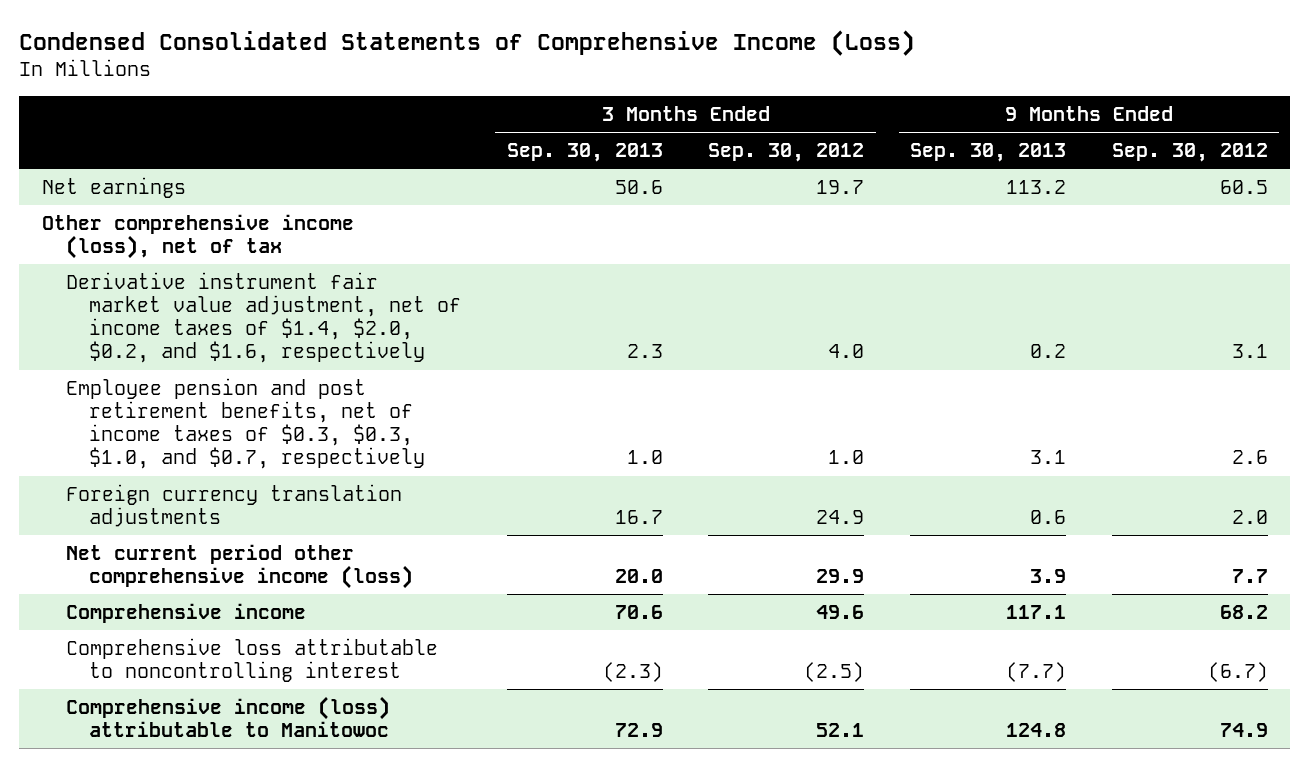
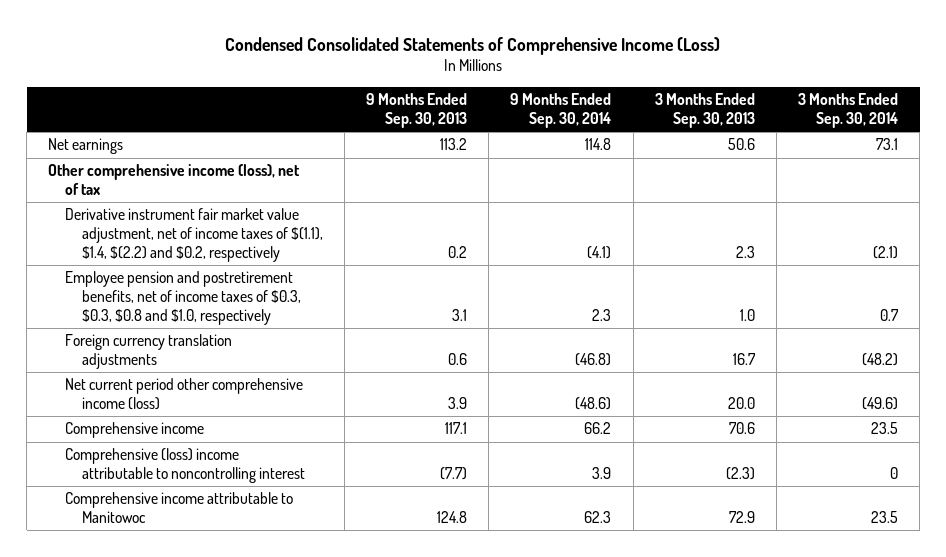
[708,143,865,163] Sep. 30, 2012 -> none
[1111,143,1268,163] Sep. 30, 2012 -> none
none -> [510,93,612,128] 9 Months Ended Sep. 30, 2014
none -> [798,93,899,128] 3 Months Ended Sep. 30, 2014
[65,272,462,364] Derivative instrument fair market value adjustment, net of income taxes of $1.4, $2.0, $0.2, and $1.6, respectively -> [65,208,323,262] Derivative instrument fair market value adjustment, net of income taxes of $(1.1), $1.4, $(2.2) and $0.2, respectively
[65,378,426,470] Employee pension and post retirement benefits, net of income taxes of $0.3, $0.3, $1.0, and $0.7, respectively -> [65,271,301,325] Employee pension and postretirement benefits, net of income taxes of $0.3, $0.3, $0.8 and $1.0, respectively
[65,638,438,683] Comprehensive loss attributable to noncontrolling interest -> [65,448,305,484] Comprehensive (loss) income attributable to noncontrolling interest
[65,696,390,738] Comprehensive income (loss) attributable to Manitowoc -> [65,492,294,524] Comprehensive income attributable to Manitowoc

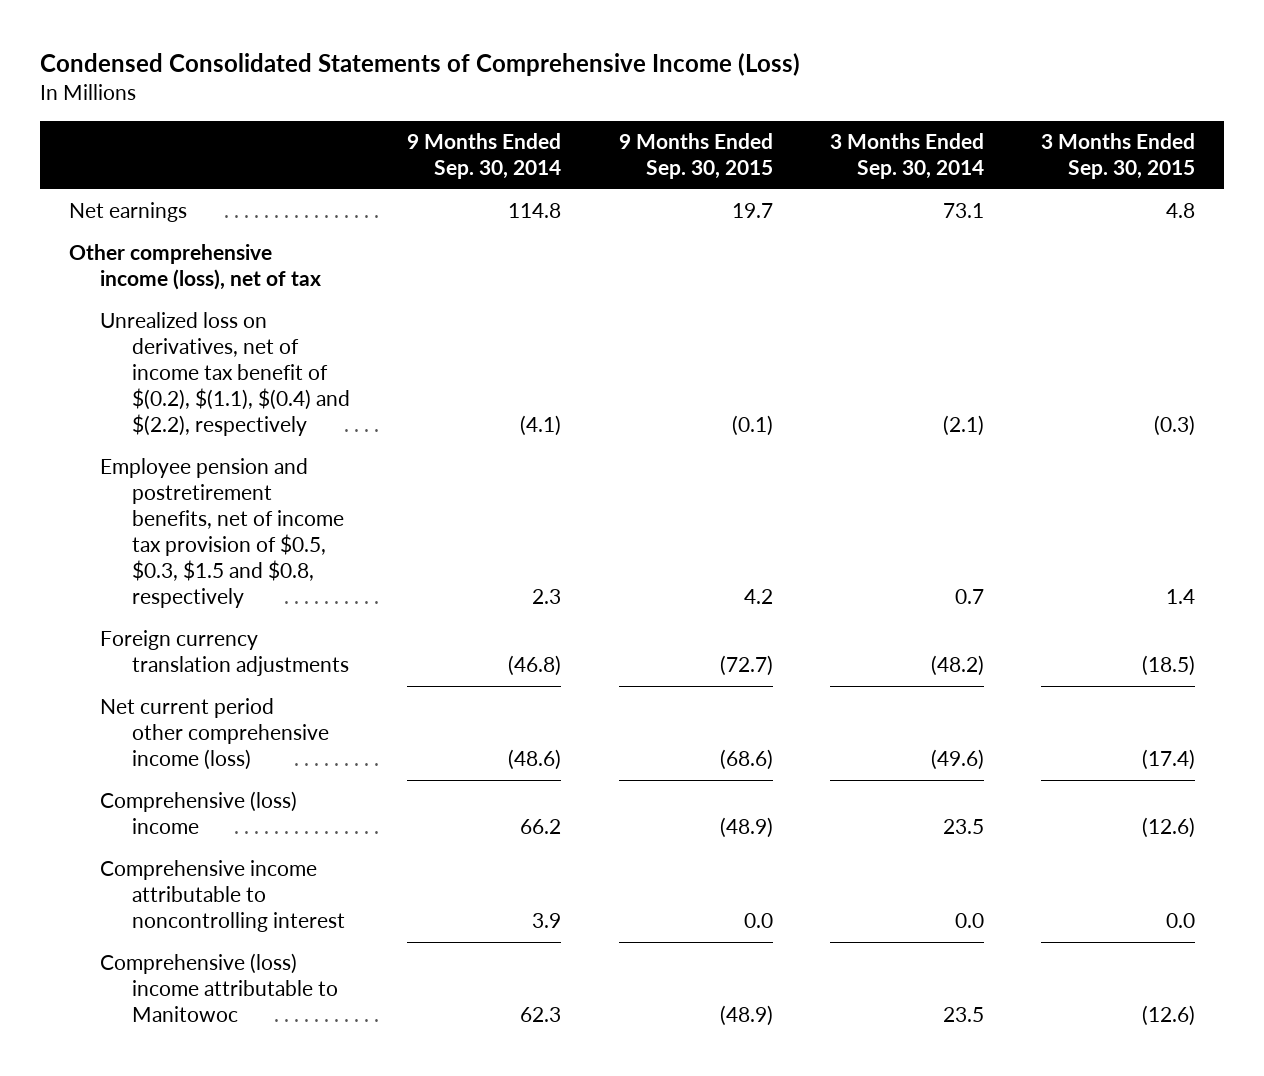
[366,93,468,128] 9 Months Ended Sep. 30, 2013 -> none
[654,93,755,128] 3 Months Ended Sep. 30, 2013 -> none
none -> [618,133,773,180] 9 Months Ended Sep. 30, 2015
none -> [1041,133,1196,180] 3 Months Ended Sep. 30, 2015
[65,208,323,262] Derivative instrument fair market value adjustment, net of income taxes of $(1.1), $1.4, $(2.2) and $0.2, respectively -> [100,312,351,437] Unrealized loss on derivatives, net of income tax benefit of $(0.2), $(1.1), $(0.4) and $(2.2), respectively
[65,271,301,325] Employee pension and postretirement benefits, net of income taxes of $0.3, $0.3, $0.8 and $1.0, respectively -> [100,458,345,609] Employee pension and postretirement benefits, net of income tax provision of $0.5, $0.3, $1.5 and $0.8, respectively
[65,422,205,439] Comprehensive income -> [100,791,298,835] Comprehensive (loss) income
[65,448,305,484] Comprehensive (loss) income attributable to noncontrolling interest -> [100,860,346,933] Comprehensive income attributable to noncontrolling interest
[890,467,899,480] 0 -> [954,913,984,929] 0.0
[65,492,294,524] Comprehensive income attributable to Manitowoc -> [100,953,339,1023] Comprehensive (loss) income attributable to Manitowoc

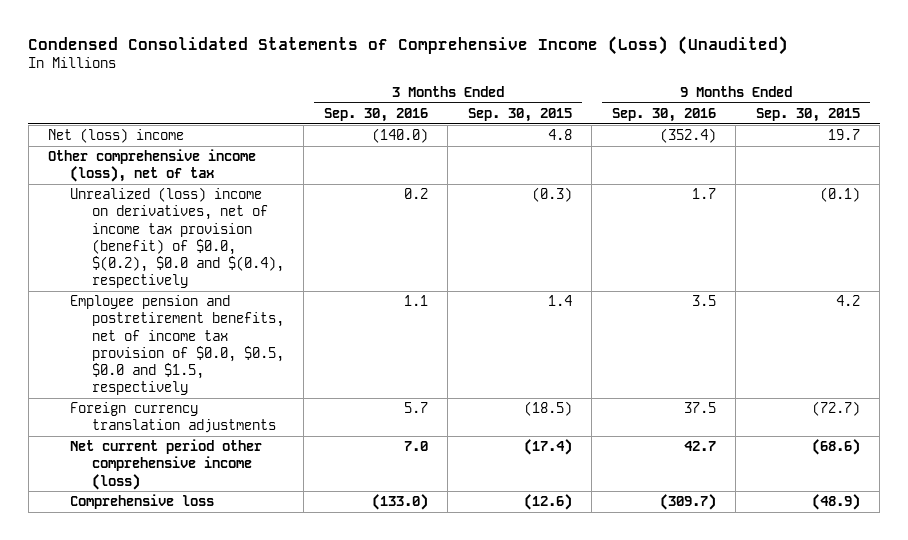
[39,53,800,77] Condensed Consolidated Statements of Comprehensive Income (Loss) -> [28,35,789,55] Condensed Consolidated Statements of Comprehensive Income (Loss) (Unaudited)
[407,133,562,180] 9 Months Ended Sep. 30, 2014 -> none
[829,133,984,180] 3 Months Ended Sep. 30, 2014 -> none
none -> [323,108,428,123] Sep. 30, 2016
none -> [611,108,716,123] Sep. 30, 2016
[68,202,187,223] Net earnings -> [48,128,185,144] Net (loss) income
[100,312,351,437] Unrealized loss on derivatives, net of income tax benefit of $(0.2), $(1.1), $(0.4) and $(2.2), respectively -> [69,187,284,289] Unrealized (loss) income on derivatives, net of income tax provision (benefit) of $0.0, $(0.2), $0.0 and $(0.4), respectively
[100,458,345,609] Employee pension and postretirement benefits, net of income tax provision of $0.5, $0.3, $1.5 and $0.8, respectively -> [69,295,284,396] Employee pension and postretirement benefits, net of income tax provision of $0.0, $0.5, $0.0 and $1.5, respectively
[100,791,298,835] Comprehensive (loss) income -> none
[100,860,346,933] Comprehensive income attributable to noncontrolling interest -> none
[100,953,339,1023] Comprehensive (loss) income attributable to Manitowoc -> [69,494,214,510] Comprehensive loss

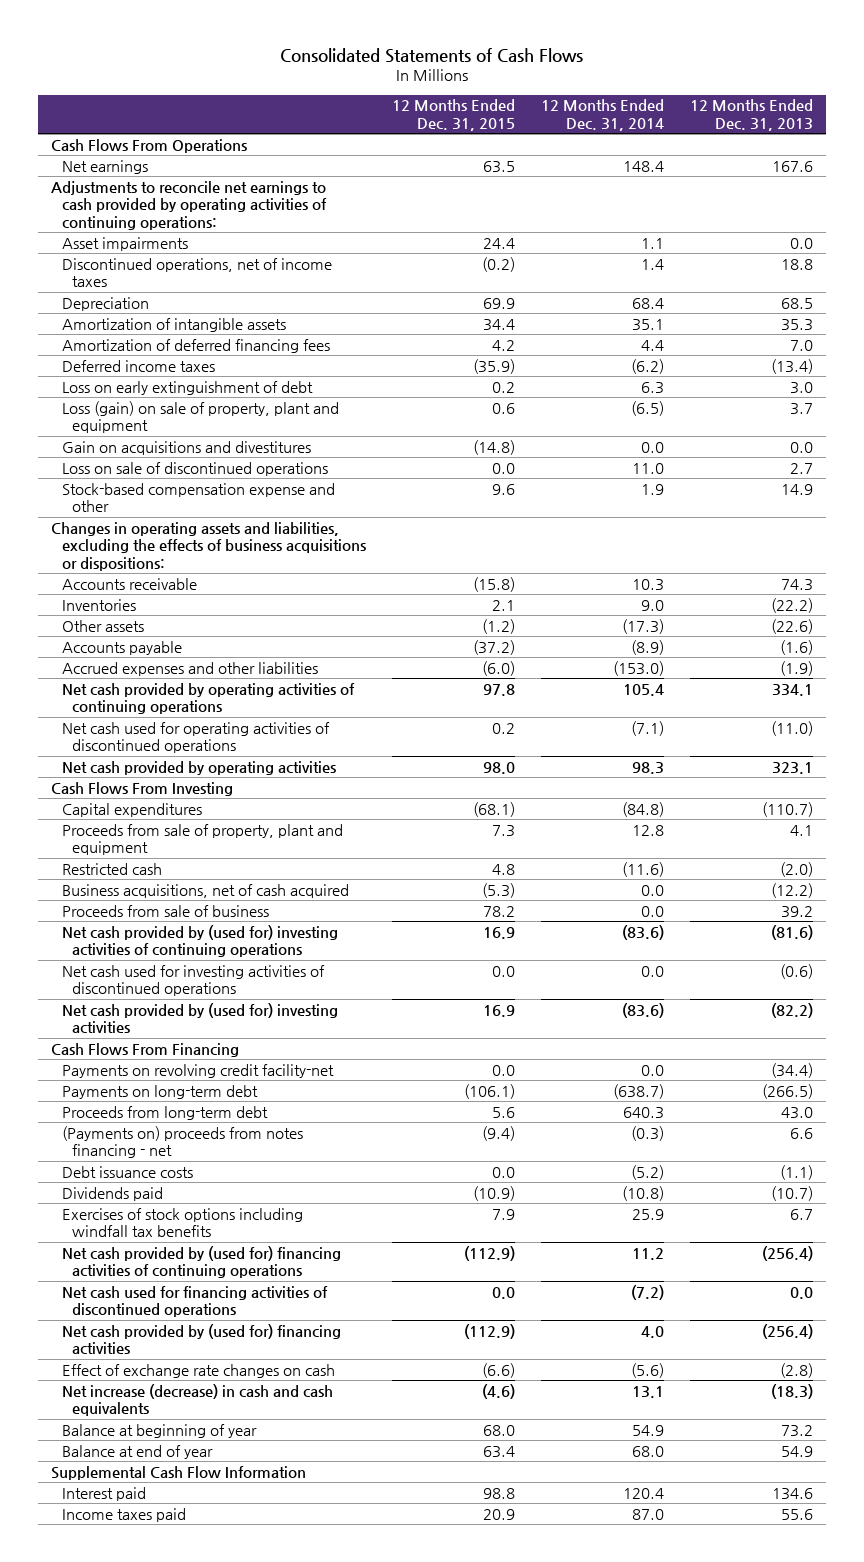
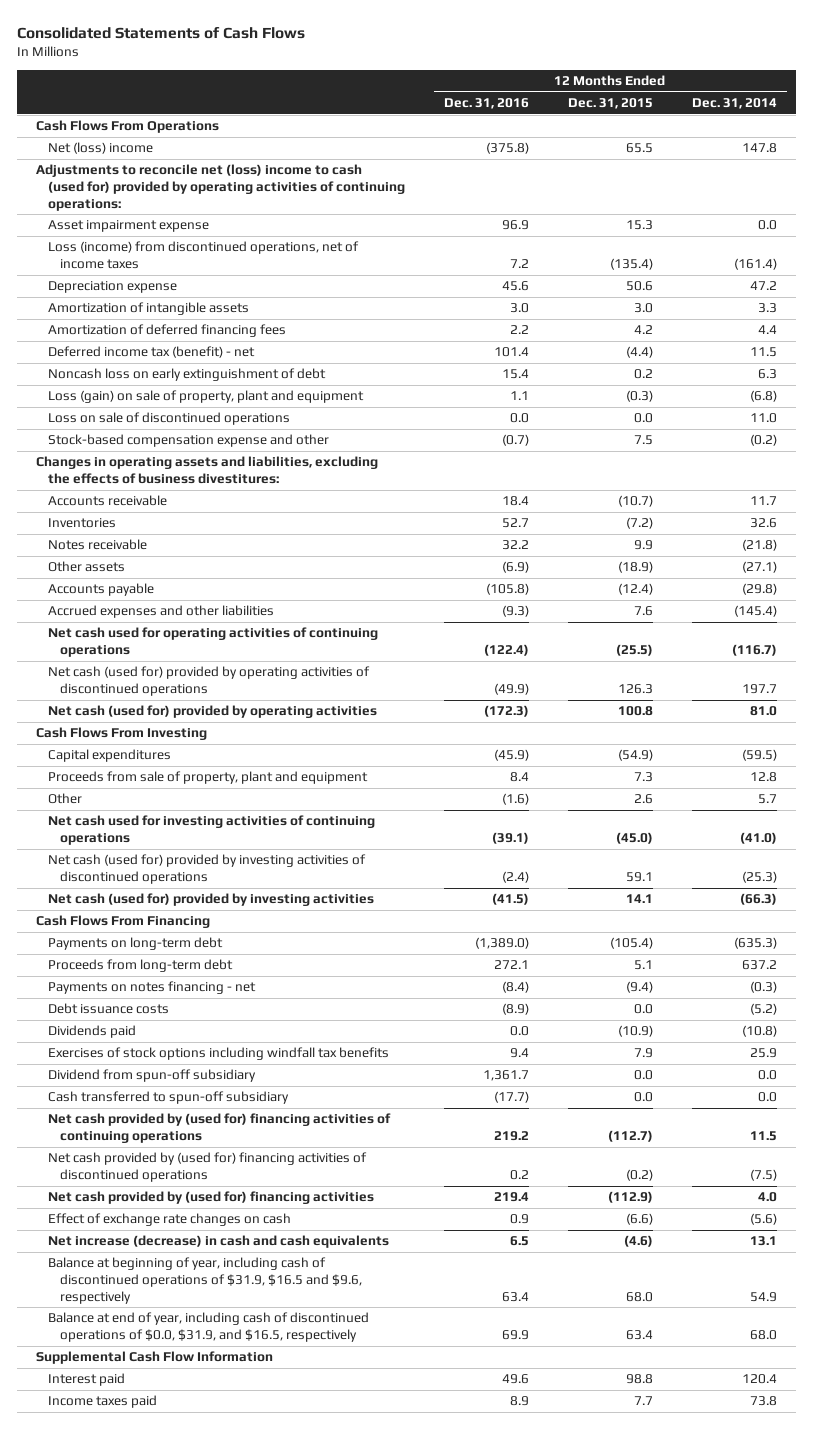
[689,99,813,131] 12 Months Ended Dec. 31, 2013 -> none
none -> [443,97,529,109] Dec. 31, 2016
[61,159,148,174] Net earnings -> [48,142,154,155] Net (loss) income
[482,160,515,173] 63.5 -> [625,143,653,154] 65.5
[622,160,664,172] 148.4 -> [741,143,777,154] 147.8
[51,180,327,230] Adjustments to reconcile net earnings to cash provided by operating activities of continuing operations: -> [36,164,406,211] Adjustments to reconcile net (loss) income to cash (used for) provided by operating activities of continuing operations:
[61,236,188,251] Asset impairments -> [48,220,210,233] Asset impairment expense
[482,237,515,249] 24.4 -> [625,220,653,231] 15.3
[640,237,664,249] 1.1 -> [757,220,777,231] 0.0
[61,257,332,288] Discontinued operations, net of income taxes -> [48,241,360,269] Loss (income) from discontinued operations, net of income taxes
[481,256,515,272] (0.2) -> [609,257,653,270] (135.4)
[640,258,664,270] 1.4 -> [733,257,777,270] (161.4)
[61,296,149,311] Depreciation -> [48,281,178,294] Depreciation expense
[482,297,515,309] 69.9 -> [625,281,653,292] 50.6
[631,297,664,309] 68.4 -> [749,281,777,291] 47.2
[482,318,515,331] 34.4 -> [633,303,653,314] 3.0
[631,318,664,331] 35.1 -> [757,303,777,314] 3.3
[61,440,311,455] Gain on acquisitions and divestitures -> none
[61,359,215,372] Deferred income taxes -> [48,346,256,359] Deferred income tax (benefit) - net
[472,358,515,374] (35.9) -> [625,346,653,359] (4.4)
[630,358,664,374] (6.2) -> [749,347,777,358] 11.5
[61,380,313,395] Loss on early extinguishment of debt -> [48,368,327,382] Noncash loss on early extinguishment of debt
[491,402,515,414] 0.6 -> [625,390,653,403] (0.3)
[630,400,664,416] (6.5) -> [749,390,777,403] (6.8)
[491,483,515,495] 9.6 -> [633,435,653,446] 7.5
[640,483,664,495] 1.9 -> [749,434,777,447] (0.2)
[51,521,366,571] Changes in operating assets and liabilities, excluding the effects of business acquisitions or dispositions: -> [36,456,379,484] Changes in operating assets and liabilities, excluding the effects of business divestitures:
[472,576,515,592] (15.8) -> [617,495,653,508] (10.7)
[631,578,664,591] 10.3 -> [749,496,777,506] 11.7
[491,599,515,611] 2.1 -> [625,517,653,530] (7.2)
[640,599,664,611] 9.0 -> [749,518,777,529] 32.6
none -> [48,539,148,551] Notes receivable
[481,618,515,634] (1.2) -> [617,561,653,574] (18.9)
[621,618,664,634] (17.3) -> [741,561,777,574] (27.1)
[472,639,515,655] (37.2) -> [617,583,653,596] (12.4)
[630,639,664,655] (8.9) -> [741,583,777,596] (29.8)
[481,660,515,676] (6.0) -> [633,606,653,617] 7.6
[612,660,664,676] (153.0) -> [733,605,777,618] (145.4)
[61,682,355,715] Net cash provided by operating activities of continuing operations -> [48,627,379,657] Net cash used for operating activities of continuing operations
[482,683,515,696] 97.8 -> [615,643,653,656] (25.5)
[622,683,664,696] 105.4 -> [731,643,777,656] (116.7)
[61,721,330,754] Net cash used for operating activities of discontinued operations -> [48,666,371,696] Net cash (used for) provided by operating activities of discontinued operations
[491,722,515,734] 0.2 -> [617,683,653,694] 126.3
[630,720,664,736] (7.1) -> [741,683,777,694] 197.7
[61,760,336,775] Net cash provided by operating activities -> [48,705,378,719] Net cash (used for) provided by operating activities
[482,761,515,774] 98.0 -> [617,706,653,717] 100.8
[631,761,664,774] 98.3 -> [749,706,777,717] 81.0
[472,801,515,817] (68.1) -> [617,749,653,762] (54.9)
[621,801,664,817] (84.8) -> [741,749,777,762] (59.5)
[61,862,162,875] Restricted cash -> none
[61,883,349,898] Business acquisitions, net of cash acquired -> none
[61,904,269,917] Proceeds from sale of business -> none
none -> [48,793,83,805] Other
[61,924,338,958] Net cash provided by (used for) investing activities of continuing operations -> [48,815,376,845] Net cash used for investing activities of continuing operations
[482,926,515,939] 16.9 -> [615,831,653,844] (45.0)
[621,924,664,940] (83.6) -> [739,831,777,844] (41.0)
[61,964,325,997] Net cash used for investing activities of discontinued operations -> [48,854,367,884] Net cash (used for) provided by investing activities of discontinued operations
[491,965,515,977] 0.0 -> [625,871,653,882] 59.1
[640,965,664,977] 0.0 -> [741,870,777,883] (25.3)
[61,1002,338,1034] Net cash provided by (used for) investing activities -> [48,893,375,907] Net cash (used for) provided by investing activities
[482,1004,515,1017] 16.9 -> [625,894,653,904] 14.1
[621,1002,664,1018] (83.6) -> [739,893,777,906] (66.3)
[61,1063,334,1078] Payments on revolving credit facility-net -> none
[463,1083,515,1099] (106.1) -> [609,937,653,950] (105.4)
[612,1083,664,1099] (638.7) -> [733,937,777,950] (635.3)
[491,1106,515,1118] 5.6 -> [633,960,653,971] 5.1
[622,1106,664,1119] 640.3 -> [741,960,777,971] 637.2
[61,1125,303,1159] (Payments on) proceeds from notes financing - net -> [48,981,257,995] Payments on notes financing - net
none -> [48,1069,257,1083] Dividend from spun-off subsidiary
none -> [48,1091,290,1105] Cash transferred to spun-off subsidiary
[463,1245,515,1261] (112.9) -> [607,1129,653,1142] (112.7)
[631,1247,664,1260] 11.2 -> [749,1130,777,1141] 11.5
[61,1285,328,1318] Net cash used for financing activities of discontinued operations -> [48,1152,368,1182] Net cash provided by (used for) financing activities of discontinued operations
[491,1286,515,1299] 0.0 -> [625,1168,653,1181] (0.2)
[630,1284,664,1300] (7.2) -> [749,1168,777,1181] (7.5)
[61,1423,257,1438] Balance at beginning of year -> [48,1257,362,1304] Balance at beginning of year, including cash of discontinued operations of $31.9, $16.5 and $9.6, respectively
[61,1444,213,1459] Balance at end of year -> [48,1312,370,1342] Balance at end of year, including cash of discontinued operations of $0.0, $31.9, and $16.5, respectively
[482,1508,515,1520] 20.9 -> [633,1396,653,1406] 7.7
[631,1508,664,1520] 87.0 -> [749,1396,777,1407] 73.8

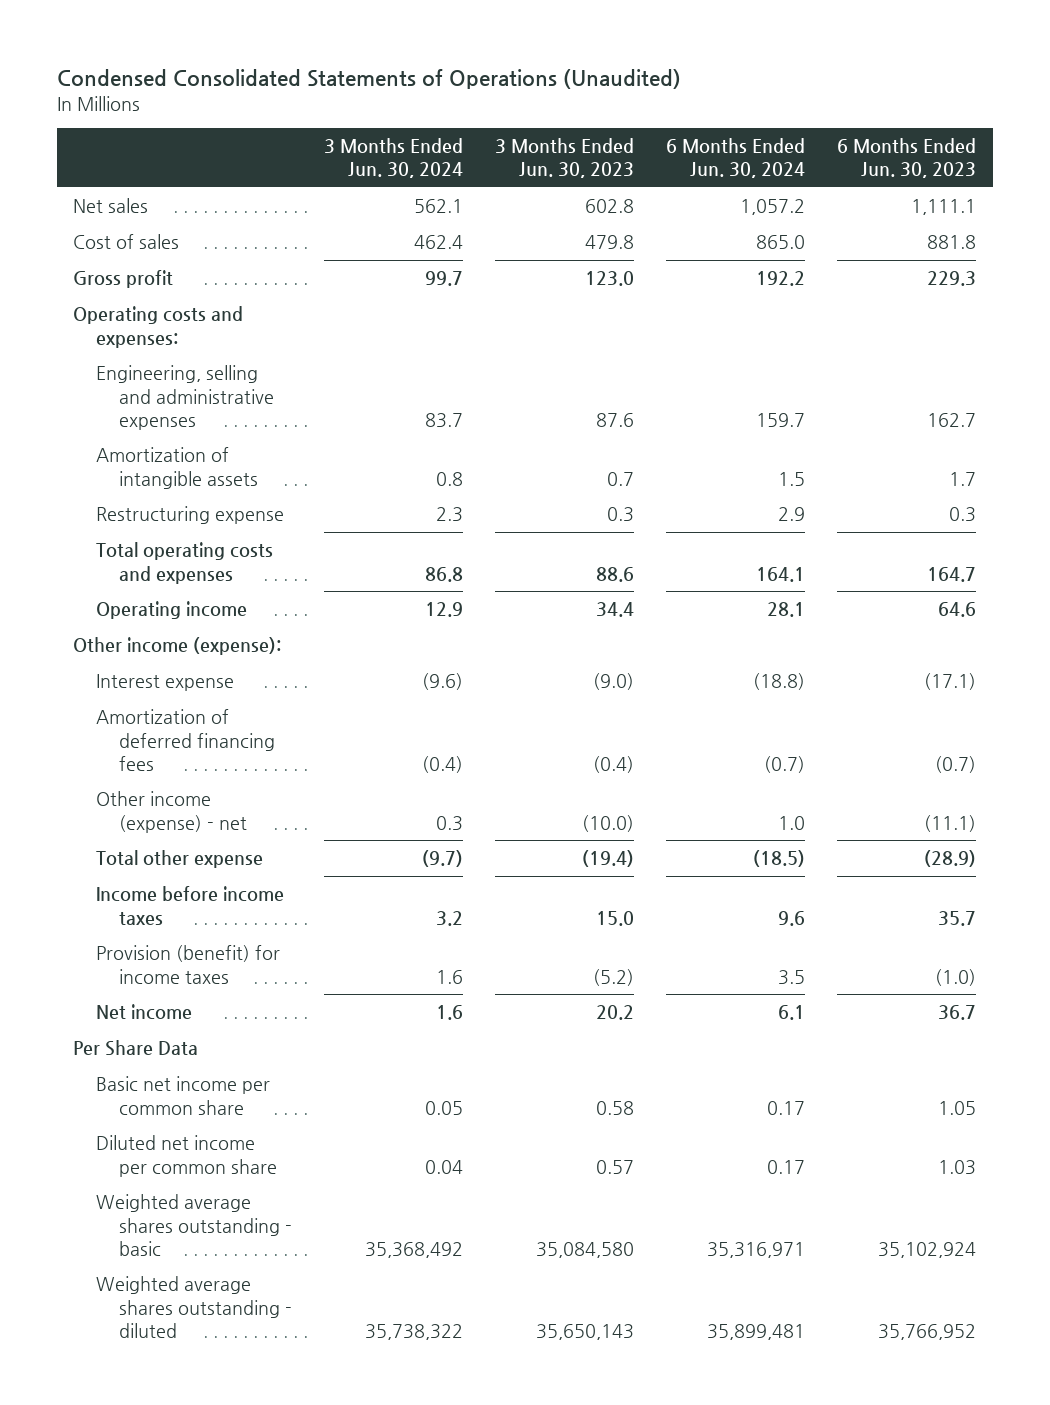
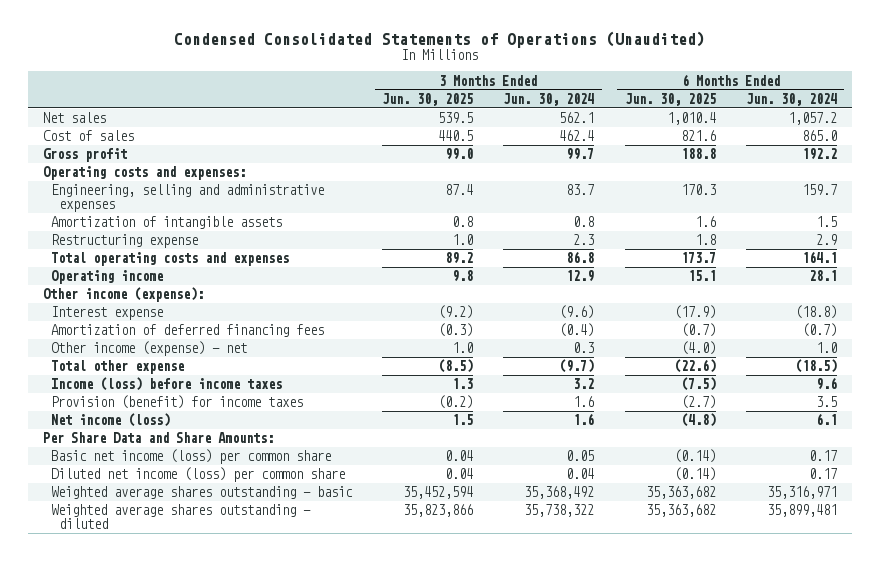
[495,137,635,179] 3 Months Ended Jun. 30, 2023 -> none
[837,137,977,179] 6 Months Ended Jun. 30, 2023 -> none
none -> [382,92,474,106] Jun. 30, 2025
none -> [624,92,716,106] Jun. 30, 2025
[95,886,284,925] Income before income taxes -> [51,377,283,392] Income (loss) before income taxes
[95,1004,192,1021] Net income -> [51,413,171,428] Net income (loss)
[73,1040,199,1057] Per Share Data -> [42,432,274,444] Per Share Data and Share Amounts:
[95,1076,270,1115] Basic net income per common share -> [51,449,332,465] Basic net income (loss) per common share
[95,1135,277,1177] Diluted net income per common share -> [51,467,346,483] Diluted net income (loss) per common share

